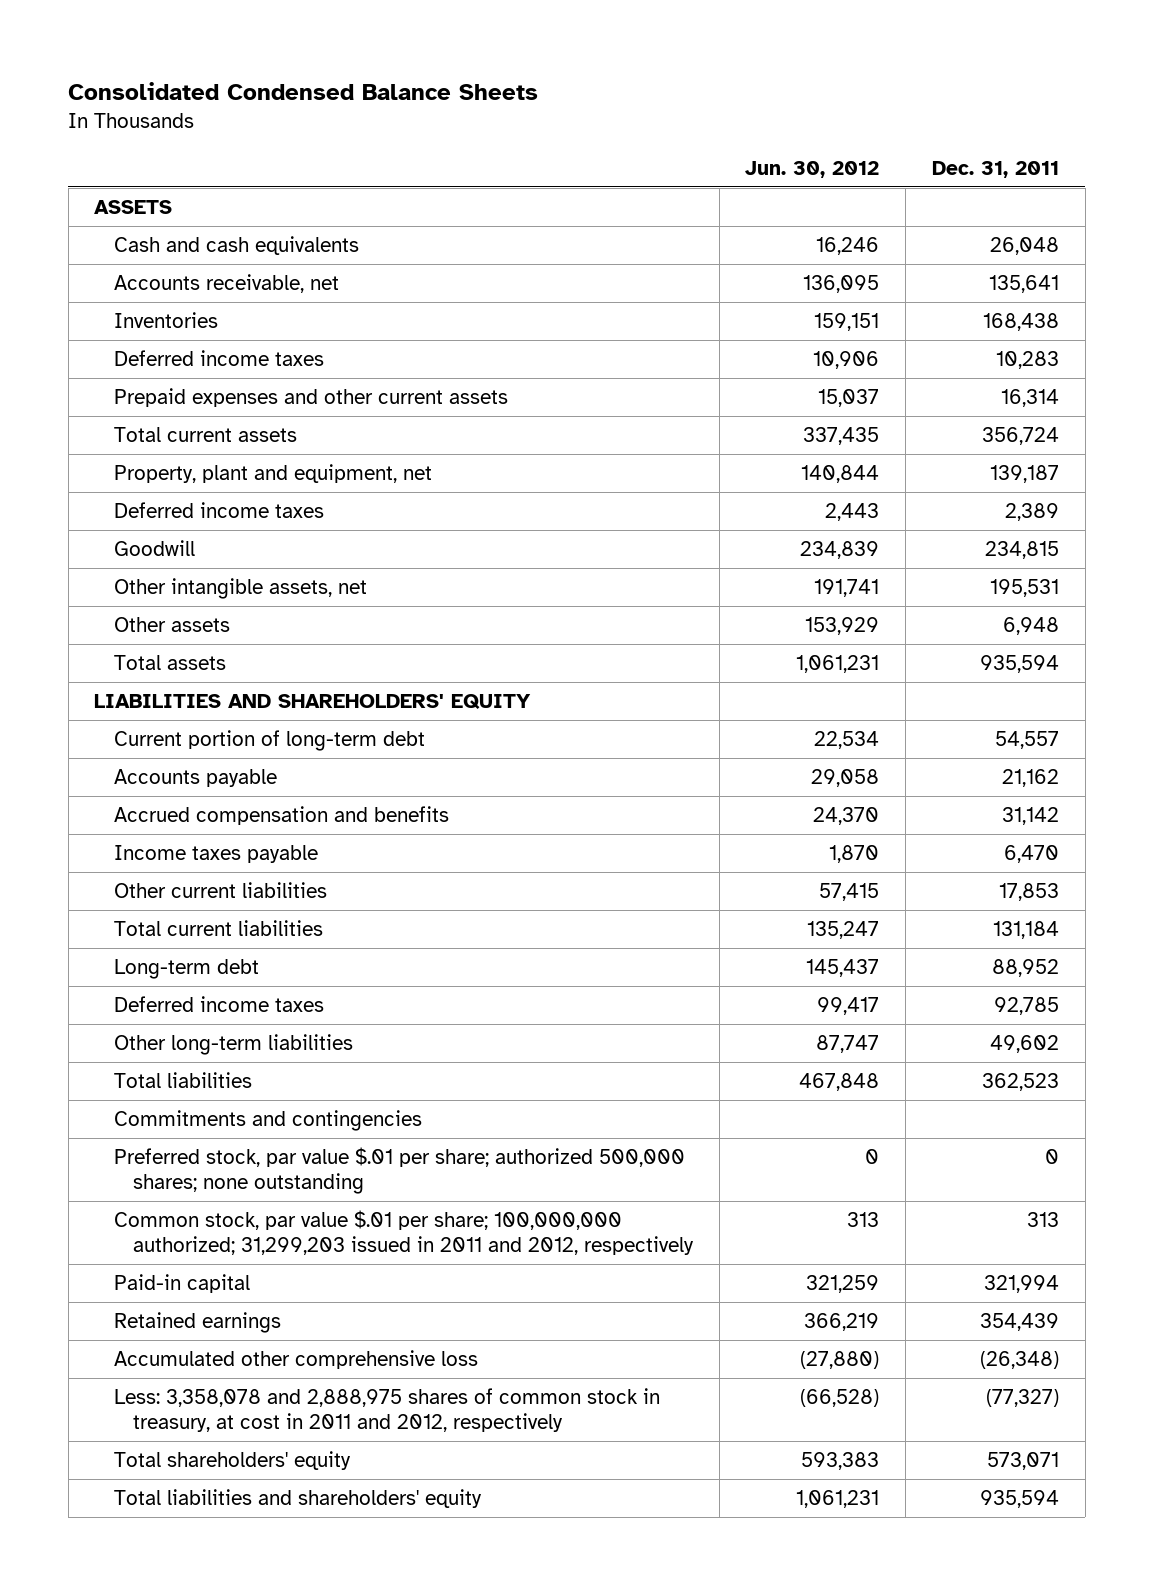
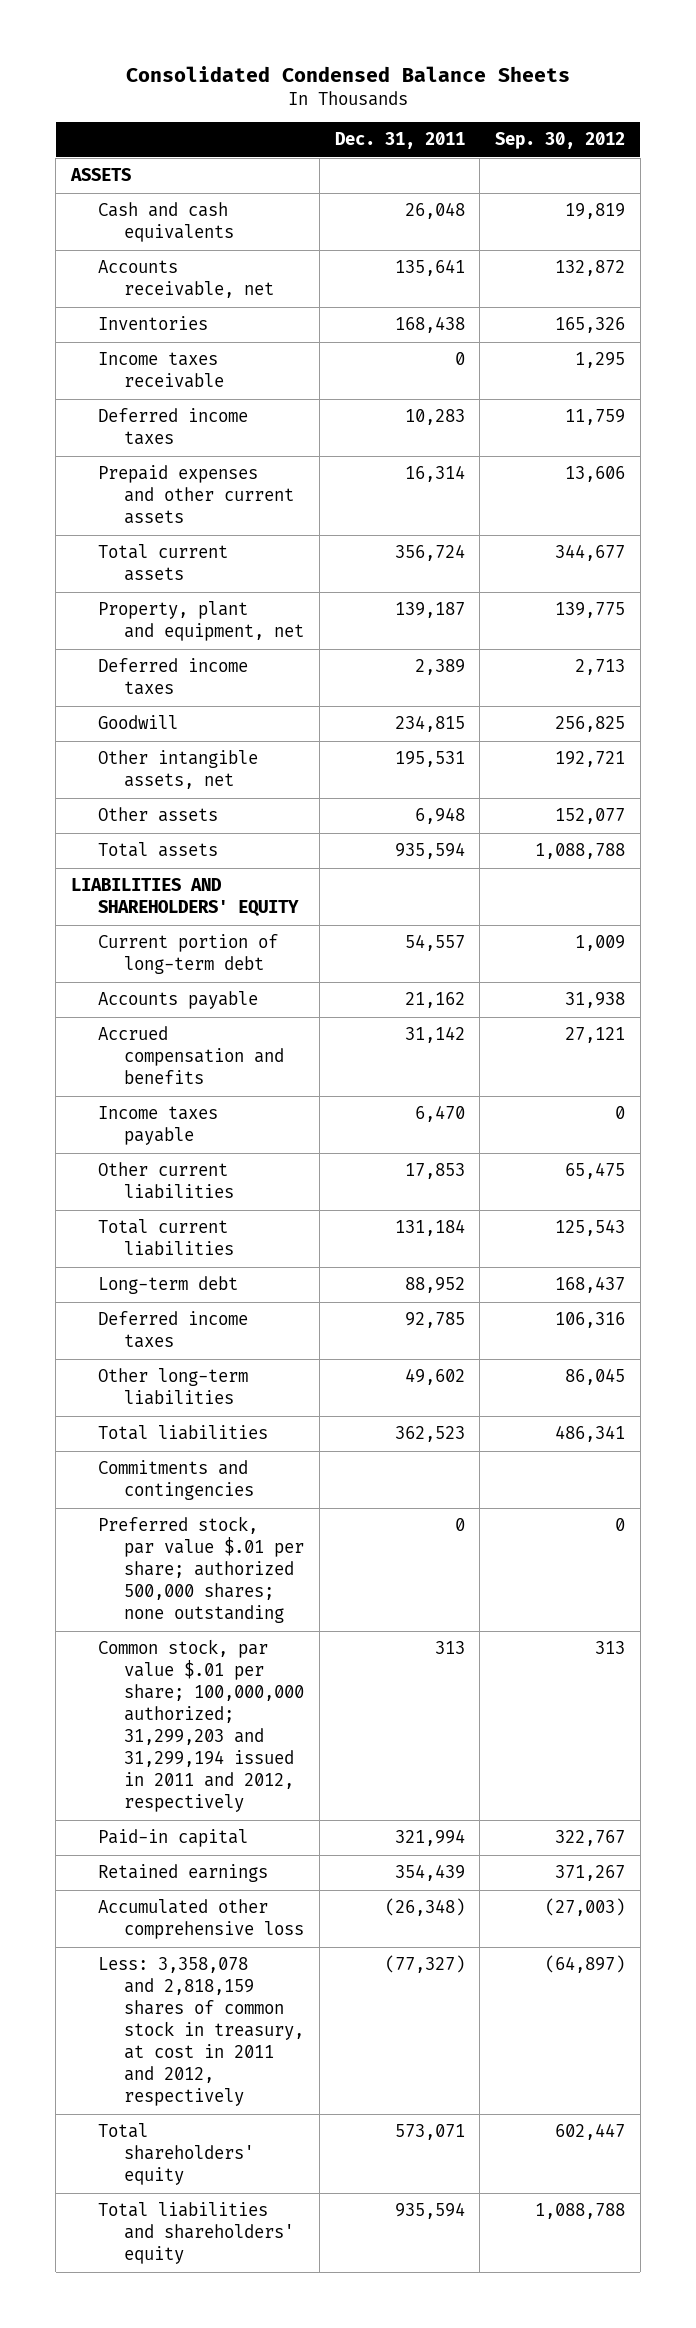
[745,161,880,179] Jun. 30, 2012 -> none
none -> [494,132,625,150] Sep. 30, 2012
none -> [97,352,225,389] Income taxes receivable
[113,1209,695,1255] Common stock, par value $.01 per share; 100,000,000 authorized; 31,299,203 issued in 2011 and 2012, respectively -> [97,1639,305,1813] Common stock, par value $.01 per share; 100,000,000 authorized; 31,299,203 and 31,299,194 issued in 2011 and 2012, respectively
[113,1387,660,1432] Less: 3,358,078 and 2,888,975 shares of common stock in treasury, at cost in 2011 and 2012, respectively -> [97,1957,305,2107] Less: 3,358,078 and 2,818,159 shares of common stock in treasury, at cost in 2011 and 2012, respectively

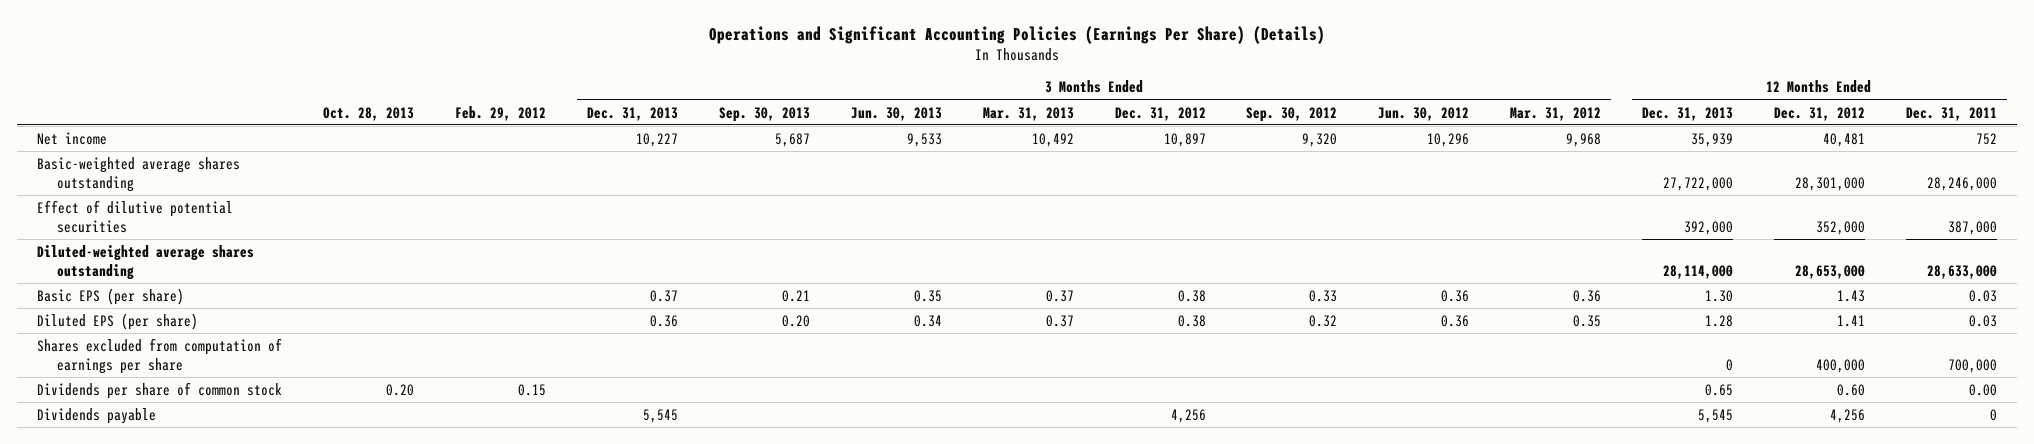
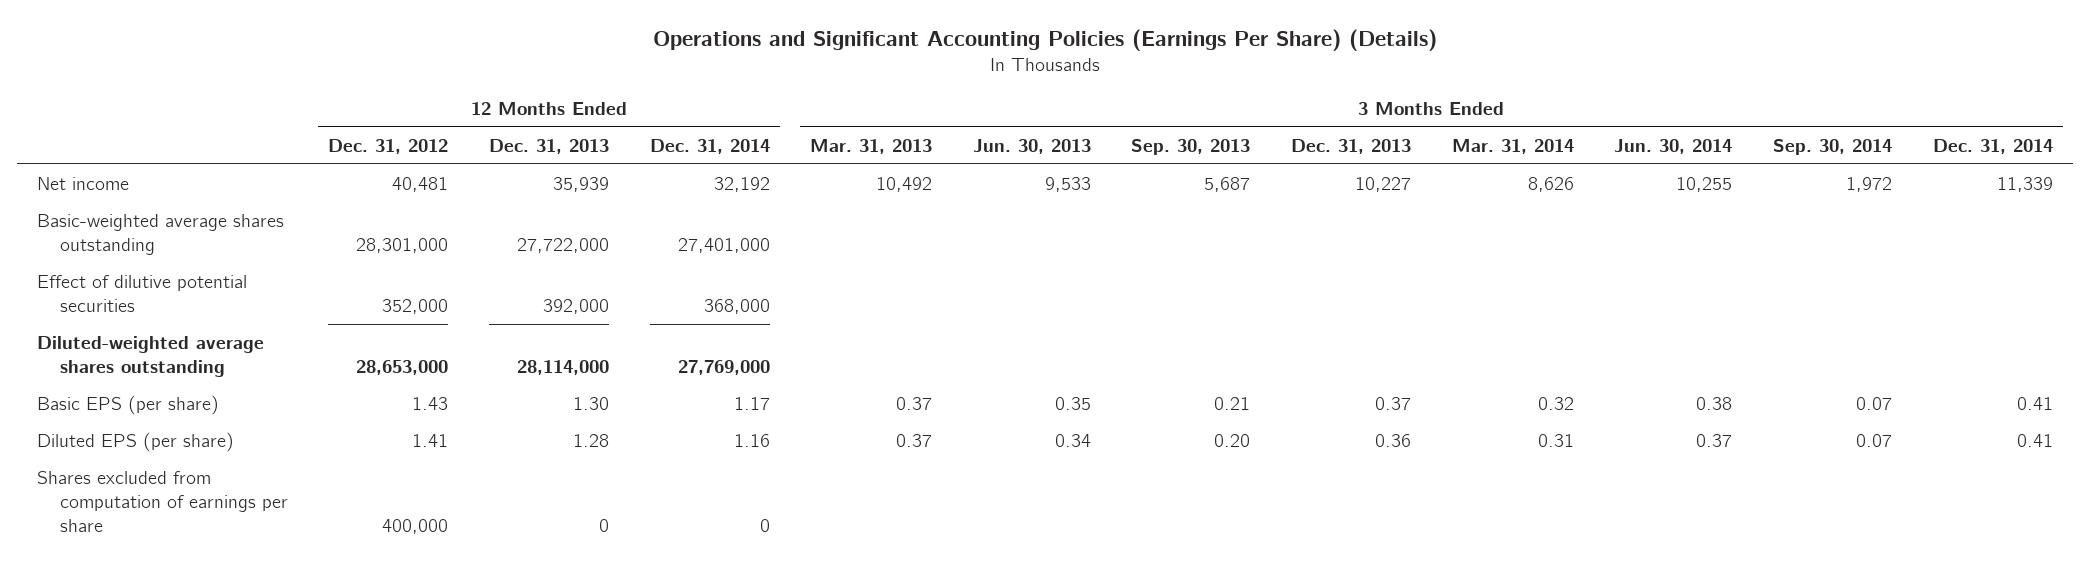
[323,106,415,121] Oct. 28, 2013 -> none
[455,105,547,121] Feb. 29, 2012 -> none
[1114,106,1206,121] Dec. 31, 2012 -> none
[1246,106,1338,122] Sep. 30, 2012 -> none
[1378,106,1470,121] Jun. 30, 2012 -> none
[1510,106,1602,121] Mar. 31, 2012 -> none
[1905,106,1997,121] Dec. 31, 2011 -> none
none -> [649,138,770,154] Dec. 31, 2014
none -> [1451,138,1574,154] Mar. 31, 2014
none -> [1614,138,1733,154] Jun. 30, 2014
none -> [1773,138,1893,155] Sep. 30, 2014
none -> [1932,138,2053,154] Dec. 31, 2014
[37,381,283,399] Dividends per share of common stock -> none
[37,407,157,424] Dividends payable -> none

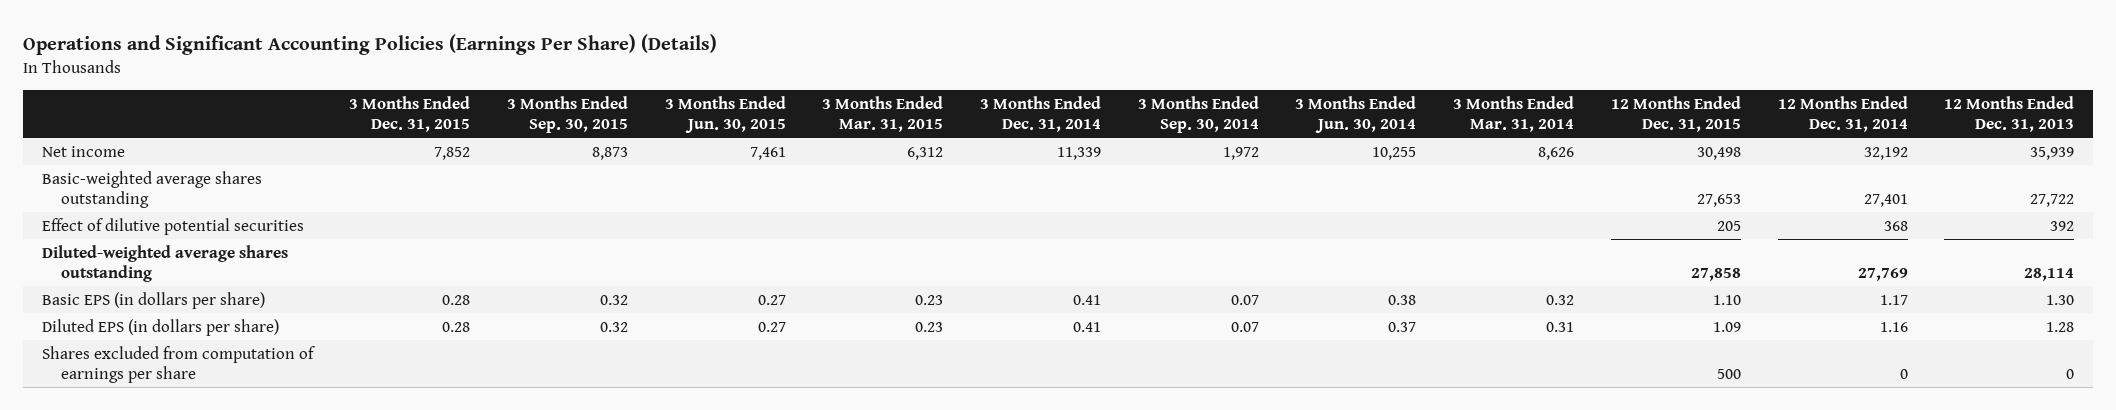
[328,138,449,154] Dec. 31, 2012 -> none
[810,138,933,154] Mar. 31, 2013 -> none
[972,138,1091,154] Jun. 30, 2013 -> none
[1131,138,1251,155] Sep. 30, 2013 -> none
[1291,138,1412,154] Dec. 31, 2013 -> none
none -> [349,95,471,132] 3 Months Ended Dec. 31, 2015
none -> [507,95,629,133] 3 Months Ended Sep. 30, 2015
none -> [664,95,786,133] 3 Months Ended Jun. 30, 2015
none -> [822,95,944,132] 3 Months Ended Mar. 31, 2015
none -> [1610,95,1741,132] 12 Months Ended Dec. 31, 2015
[516,237,609,253] 27,722,000 -> [2030,194,2075,208] 27,722
[677,237,770,253] 27,401,000 -> [1863,194,1908,208] 27,401
[542,298,609,314] 392,000 -> [2050,220,2075,231] 392
[703,298,770,314] 368,000 -> [1883,220,1908,231] 368
[516,359,609,375] 28,114,000 -> [2024,268,2075,282] 28,114
[677,359,770,375] 27,769,000 -> [1857,268,1908,282] 27,769
[37,394,220,415] Basic EPS (per share) -> [41,291,265,309] Basic EPS (in dollars per share)
[37,431,235,452] Diluted EPS (per share) -> [41,318,279,336] Diluted EPS (in dollars per share)

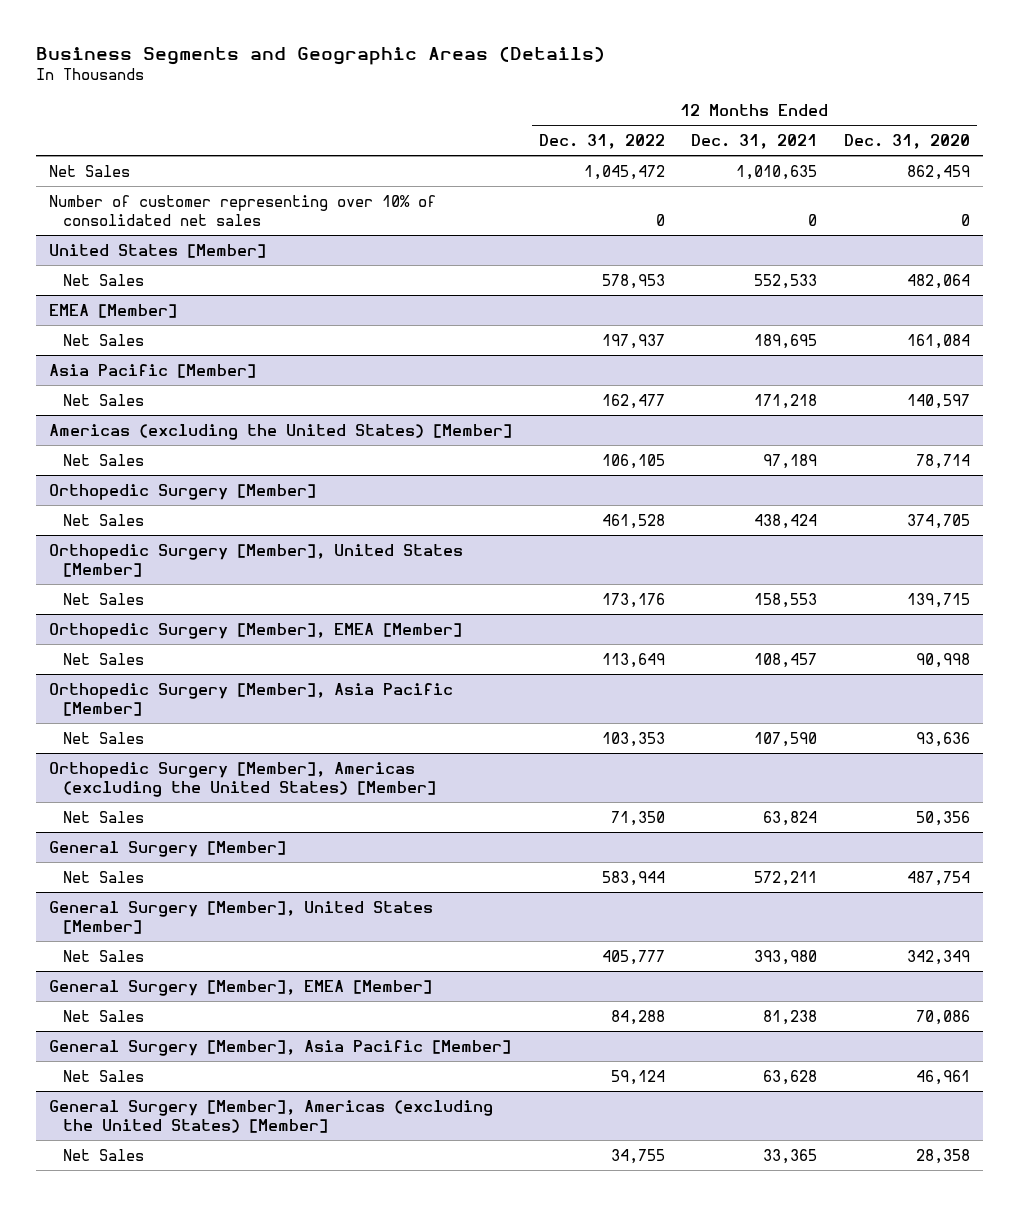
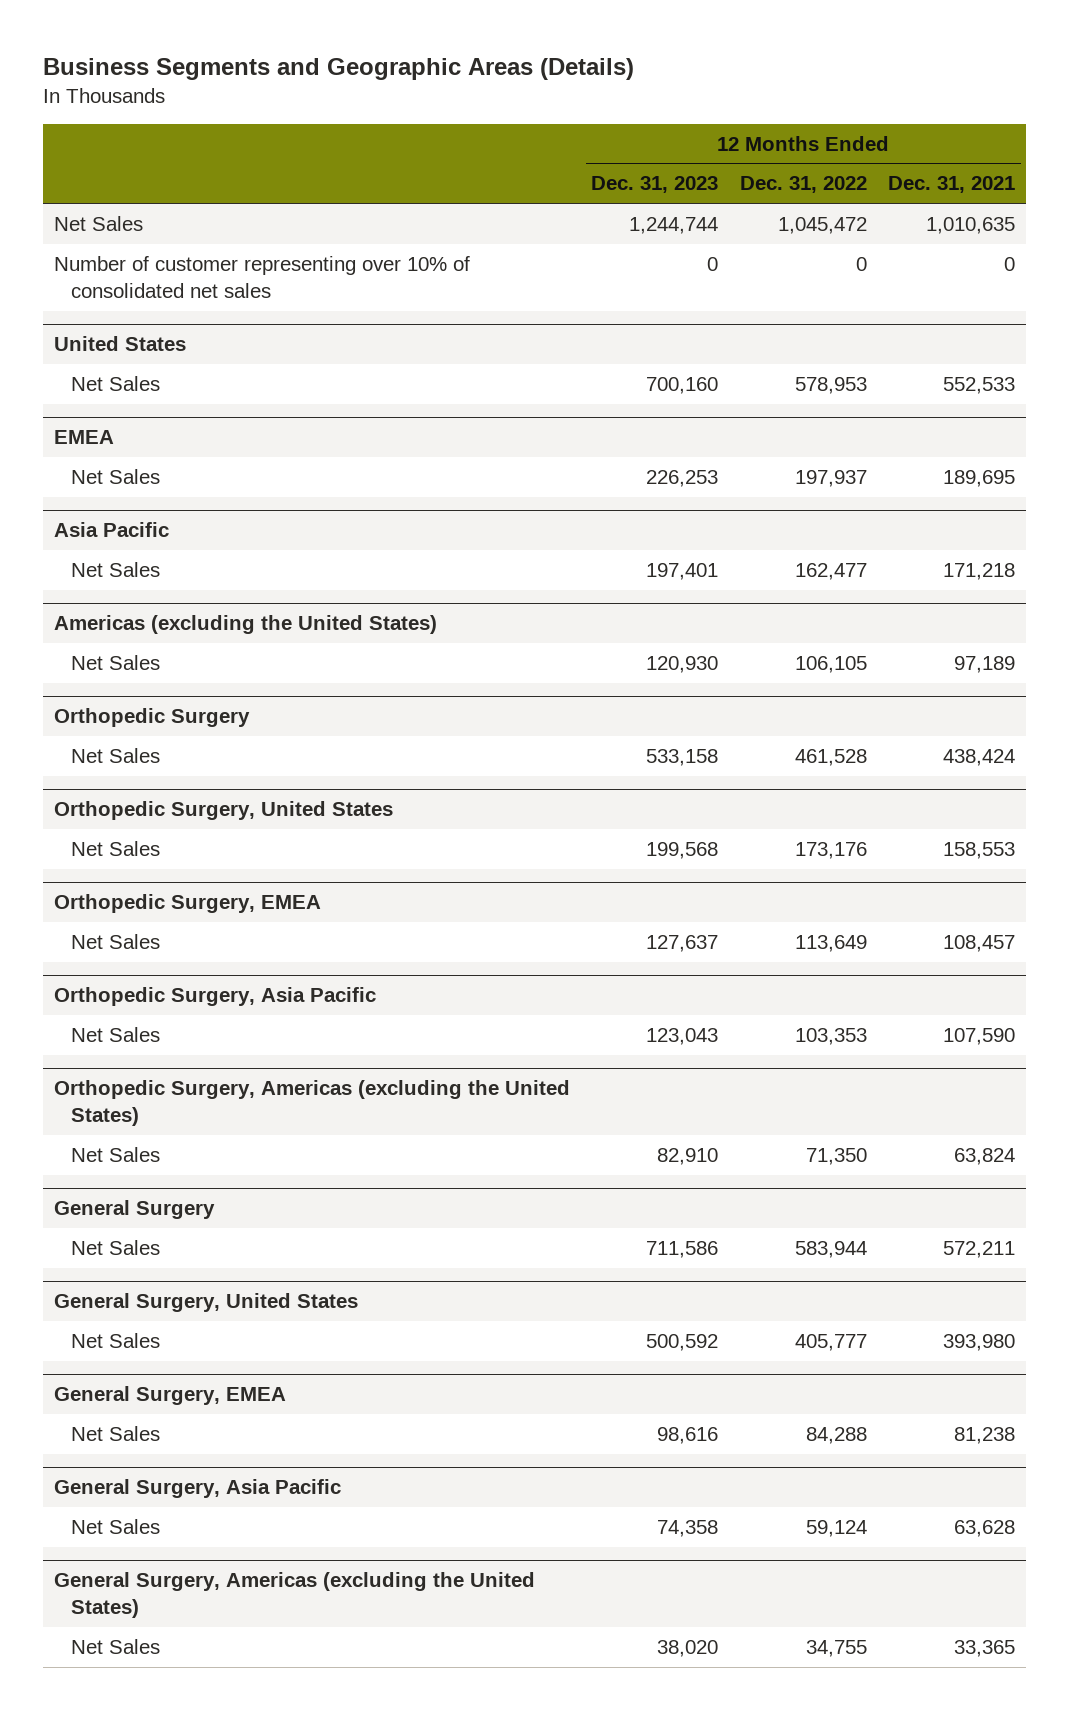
[843,134,970,150] Dec. 31, 2020 -> none
none -> [591,176,719,194] Dec. 31, 2023
[49,243,267,258] United States [Member] -> [53,336,186,352] United States
[49,303,178,318] EMEA [Member] -> [53,430,114,445] EMEA
[49,363,257,378] Asia Pacific [Member] -> [53,522,169,538] Asia Pacific
[49,423,513,440] Americas (excluding the United States) [Member] -> [53,615,437,635] Americas (excluding the United States)
[49,483,317,500] Orthopedic Surgery [Member] -> [53,708,250,728] Orthopedic Surgery
[49,543,464,577] Orthopedic Surgery [Member], United States [Member] -> [53,801,393,821] Orthopedic Surgery, United States
[49,622,463,639] Orthopedic Surgery [Member], EMEA [Member] -> [53,894,321,914] Orthopedic Surgery, EMEA
[49,682,454,716] Orthopedic Surgery [Member], Asia Pacific [Member] -> [53,987,376,1007] Orthopedic Surgery, Asia Pacific
[49,761,436,797] Orthopedic Surgery [Member], Americas (excluding the United States) [Member] -> [53,1080,570,1127] Orthopedic Surgery, Americas (excluding the United States)
[49,840,287,857] General Surgery [Member] -> [53,1200,215,1220] General Surgery
[49,900,434,934] General Surgery [Member], United States [Member] -> [53,1293,358,1313] General Surgery, United States
[49,979,433,996] General Surgery [Member], EMEA [Member] -> [53,1386,286,1406] General Surgery, EMEA
[49,1039,512,1056] General Surgery [Member], Asia Pacific [Member] -> [53,1479,341,1499] General Surgery, Asia Pacific
[49,1099,494,1133] General Surgery [Member], Americas (excluding the United States) [Member] -> [53,1572,535,1619] General Surgery, Americas (excluding the United States)

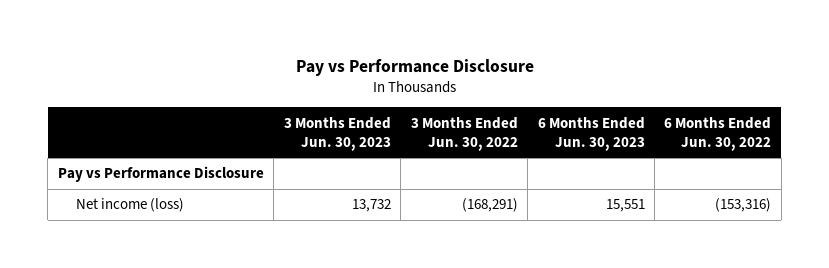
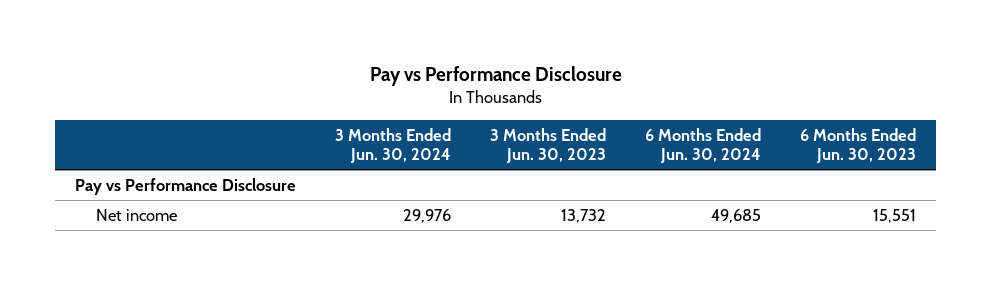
[410,116,518,151] 3 Months Ended Jun. 30, 2022 -> none
[664,116,772,151] 6 Months Ended Jun. 30, 2022 -> none
none -> [334,127,451,164] 3 Months Ended Jun. 30, 2024
none -> [645,127,762,164] 6 Months Ended Jun. 30, 2024
[75,198,184,213] Net income (loss) -> [96,208,178,221] Net income

